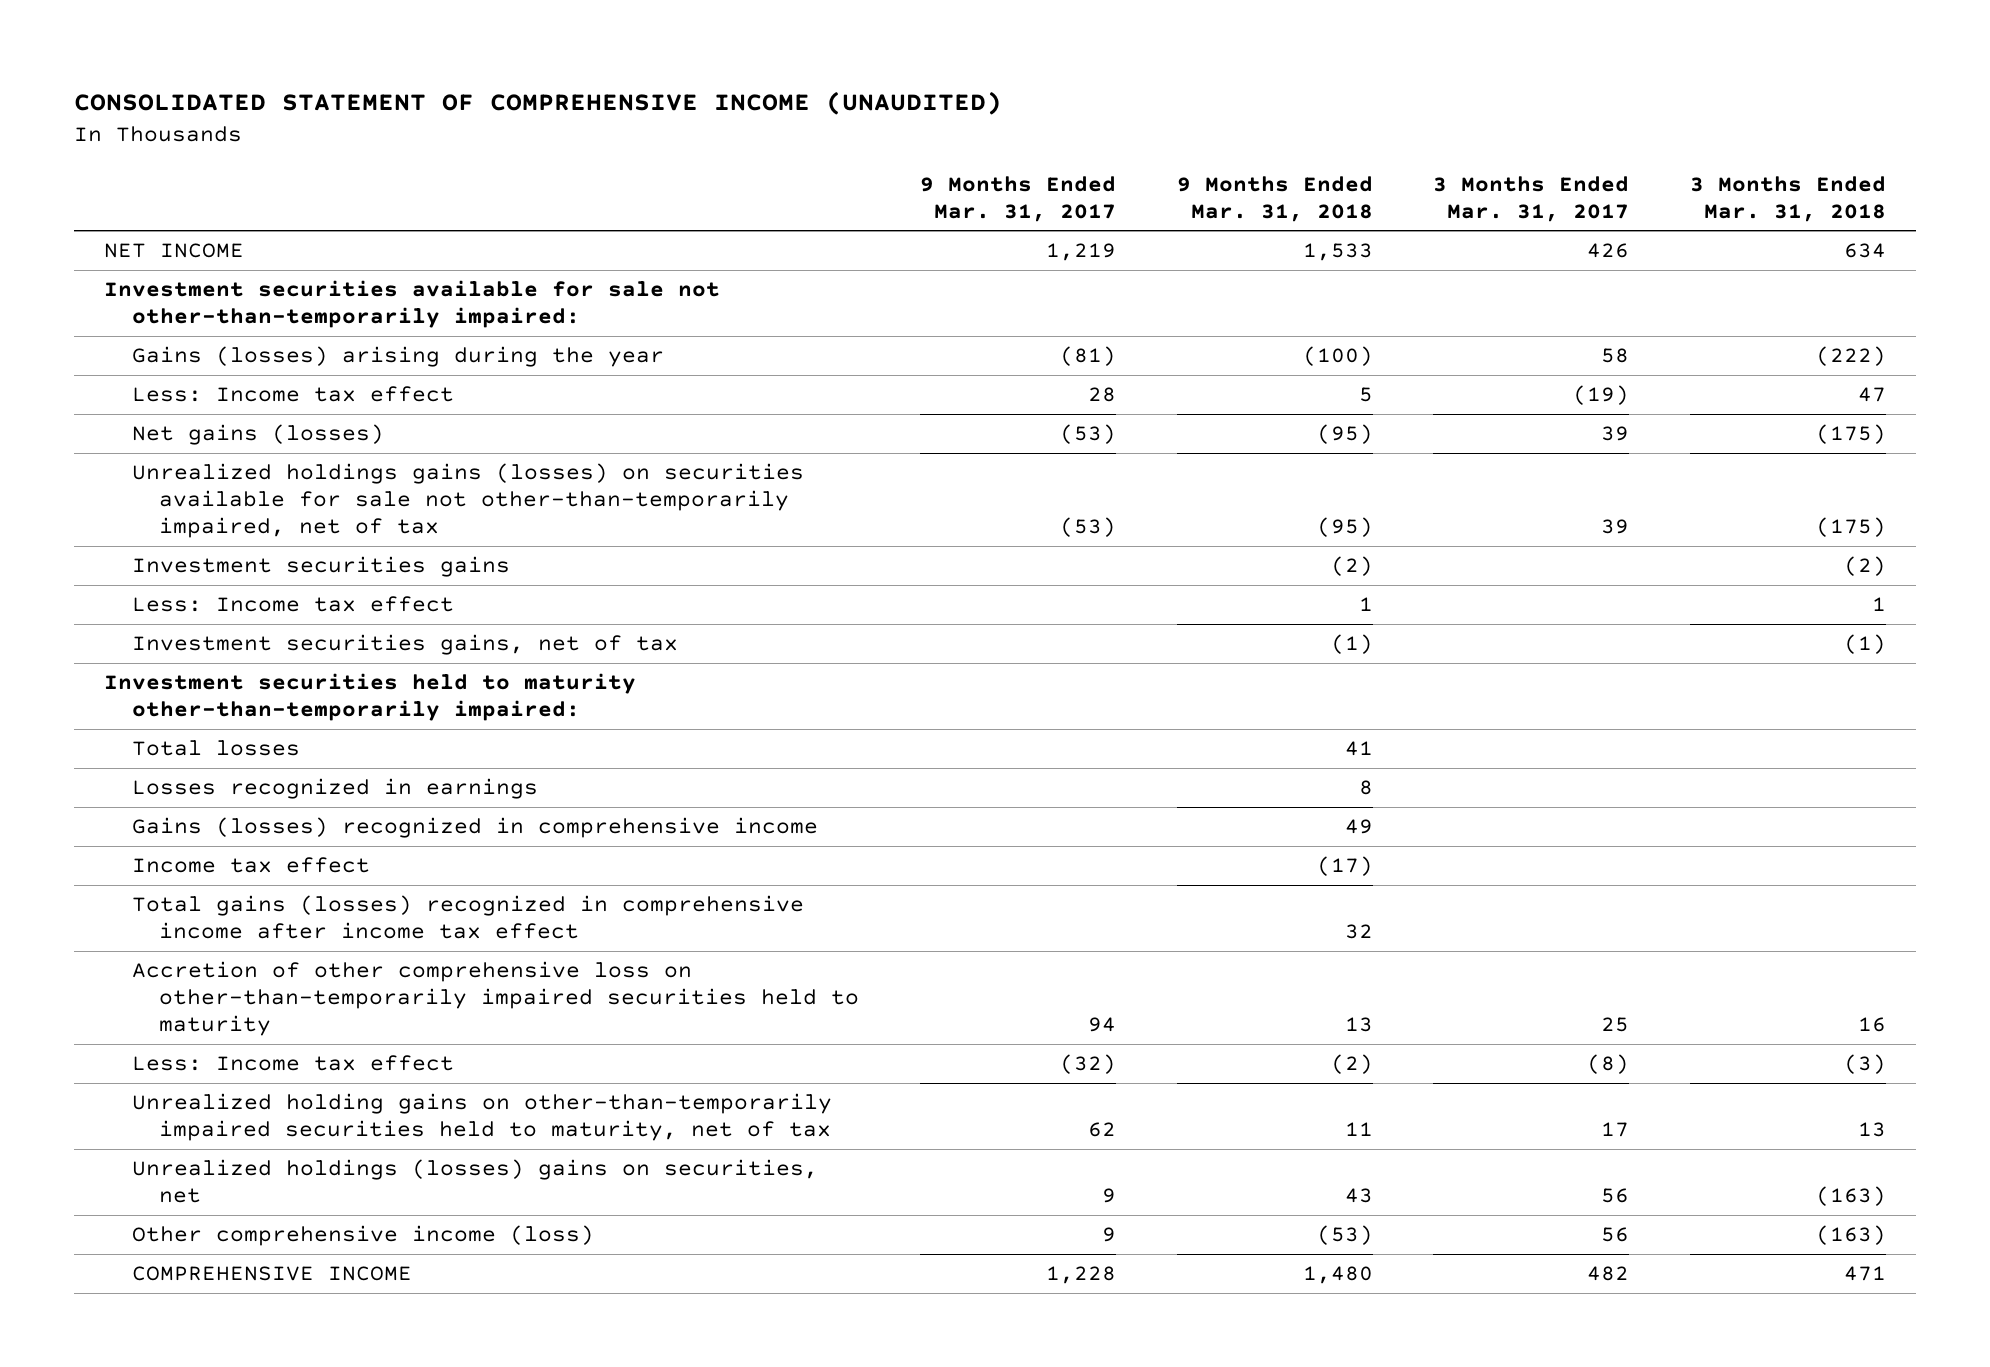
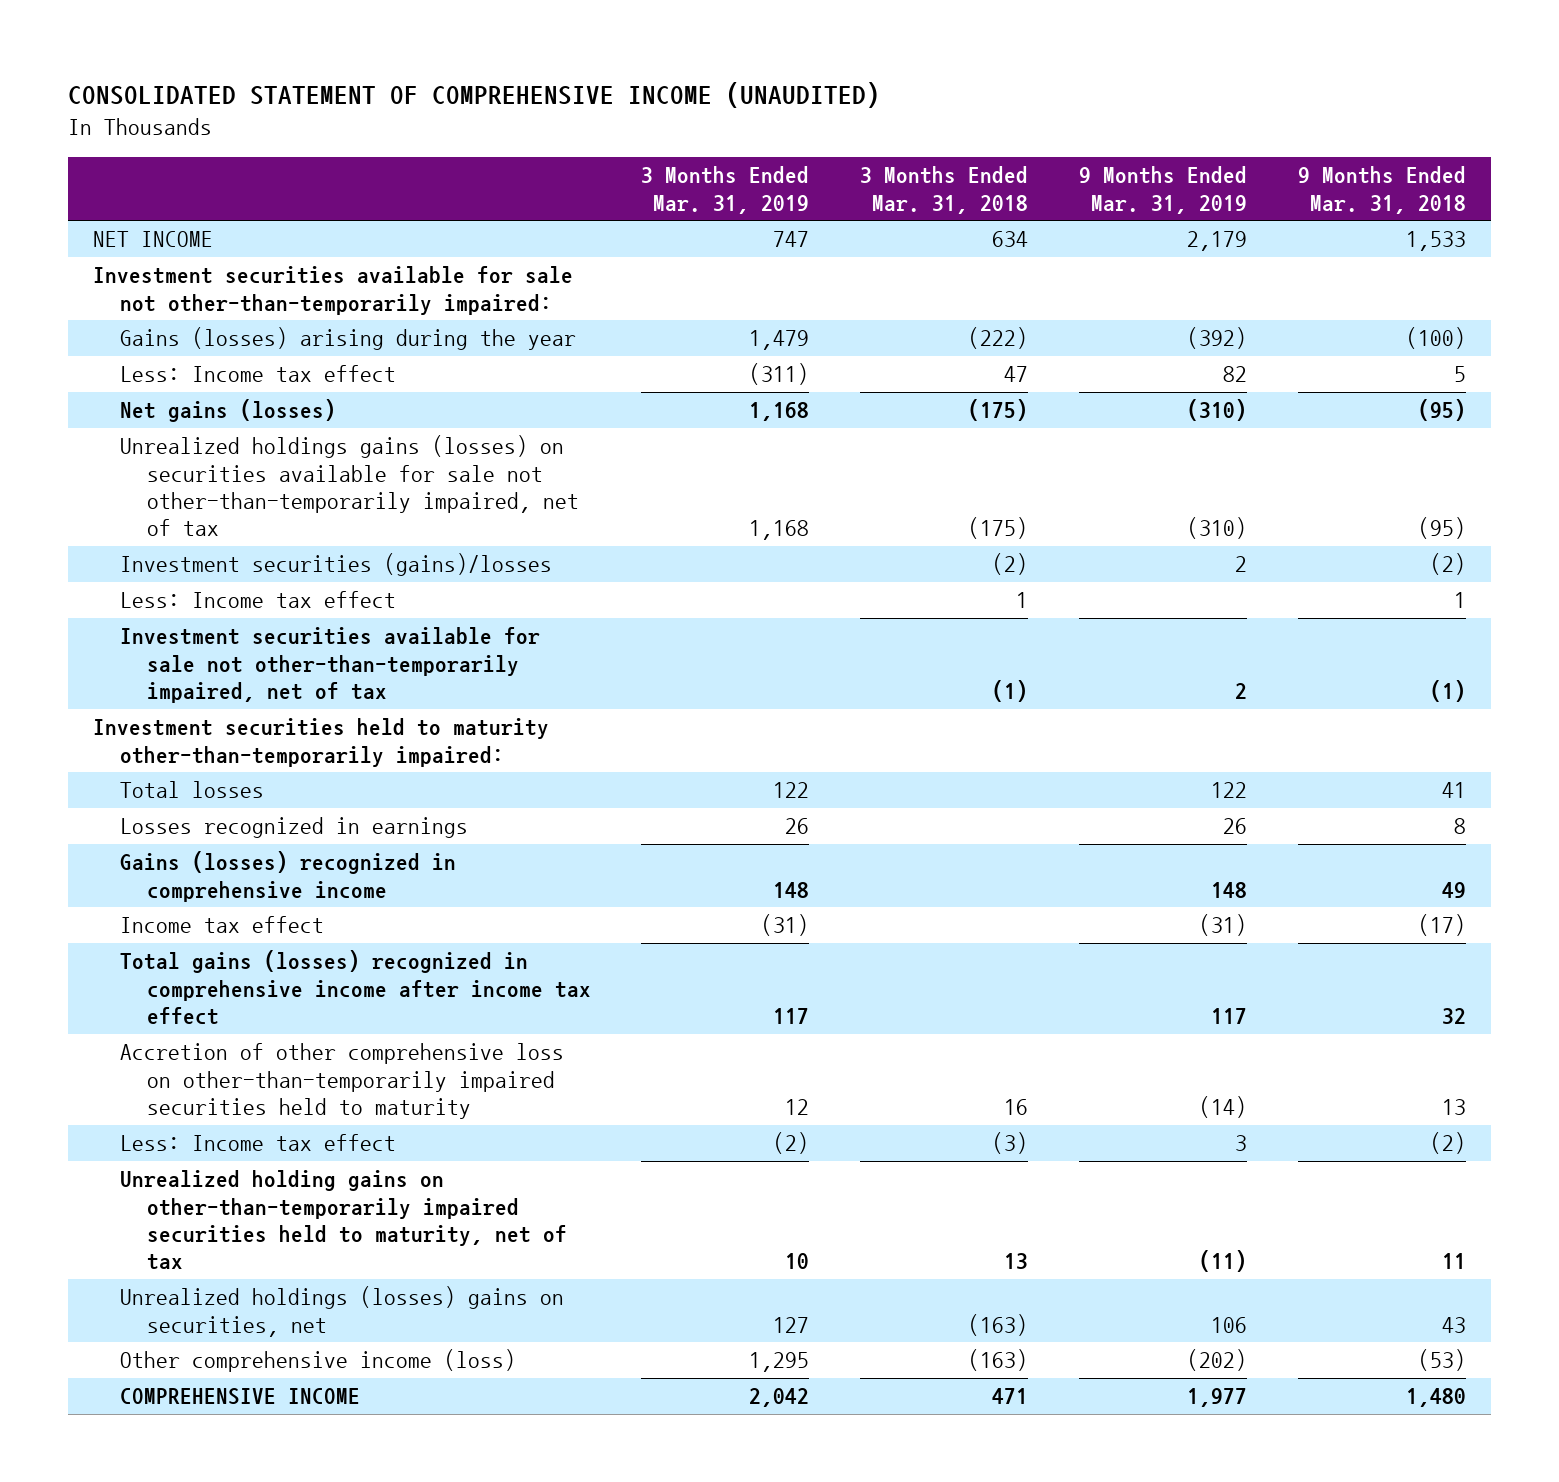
[919,176,1116,222] 9 Months Ended Mar. 31, 2017 -> none
[1433,176,1630,222] 3 Months Ended Mar. 31, 2017 -> none
none -> [641,166,810,214] 3 Months Ended Mar. 31, 2019
none -> [1079,166,1248,214] 9 Months Ended Mar. 31, 2019
[131,556,510,578] Investment securities gains -> [119,553,552,577] Investment securities (gains)/losses
[131,634,678,656] Investment securities gains, net of tax -> none
none -> [119,627,540,703] Investment securities available for sale not other-than-temporarily impaired, net of tax

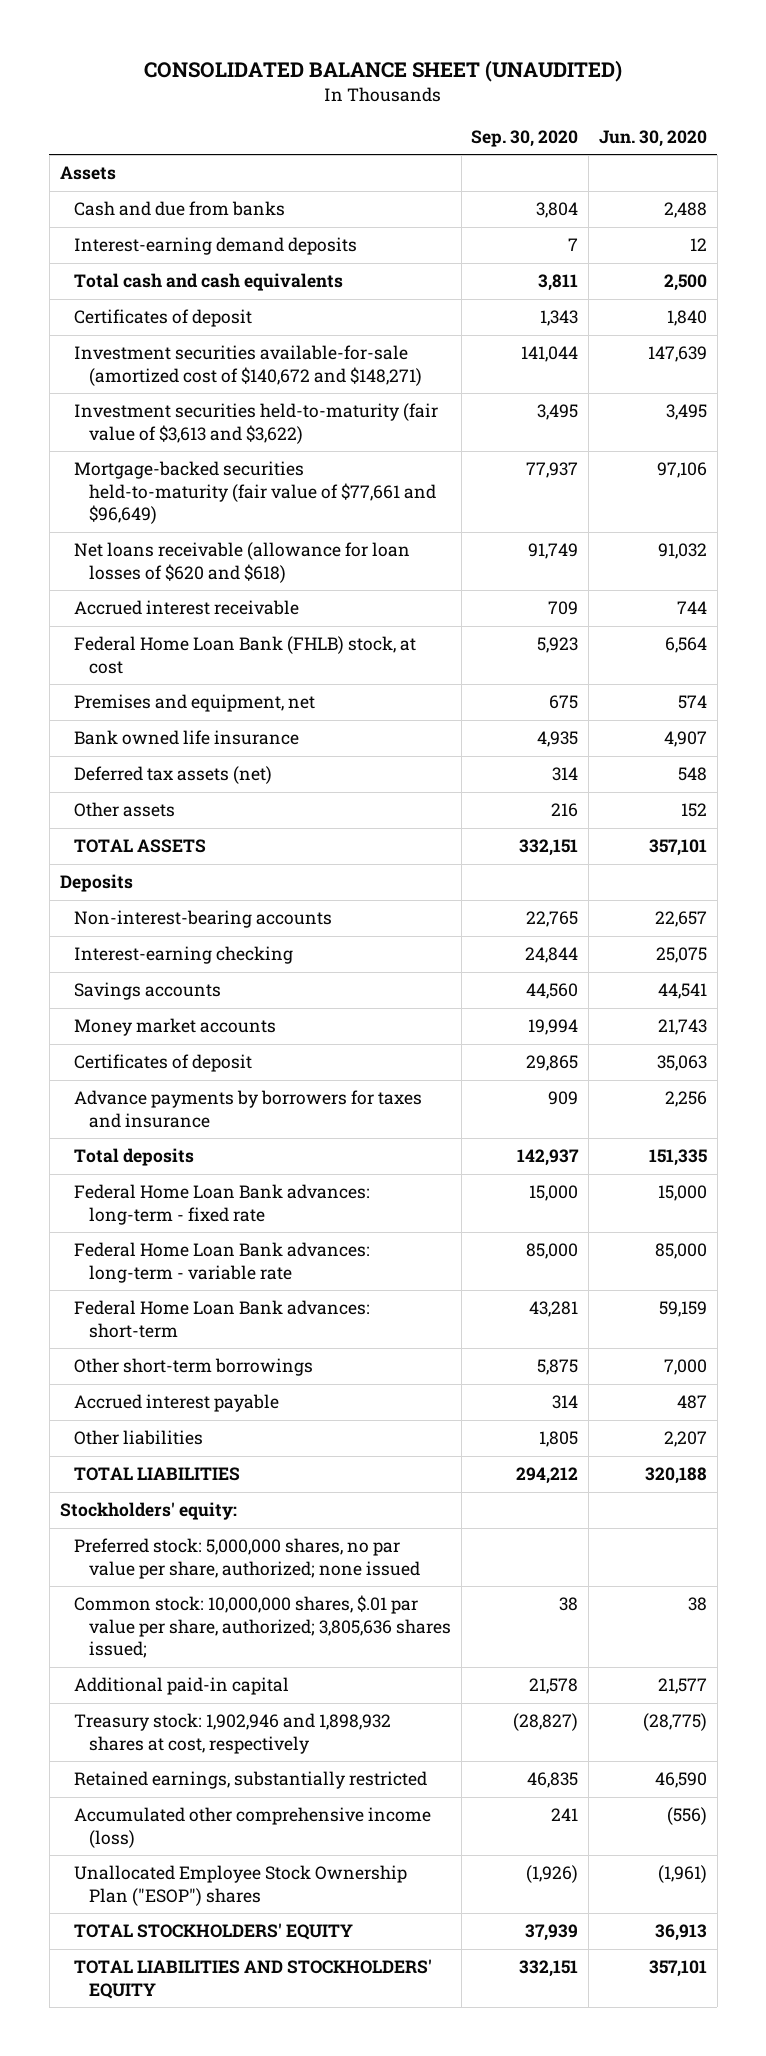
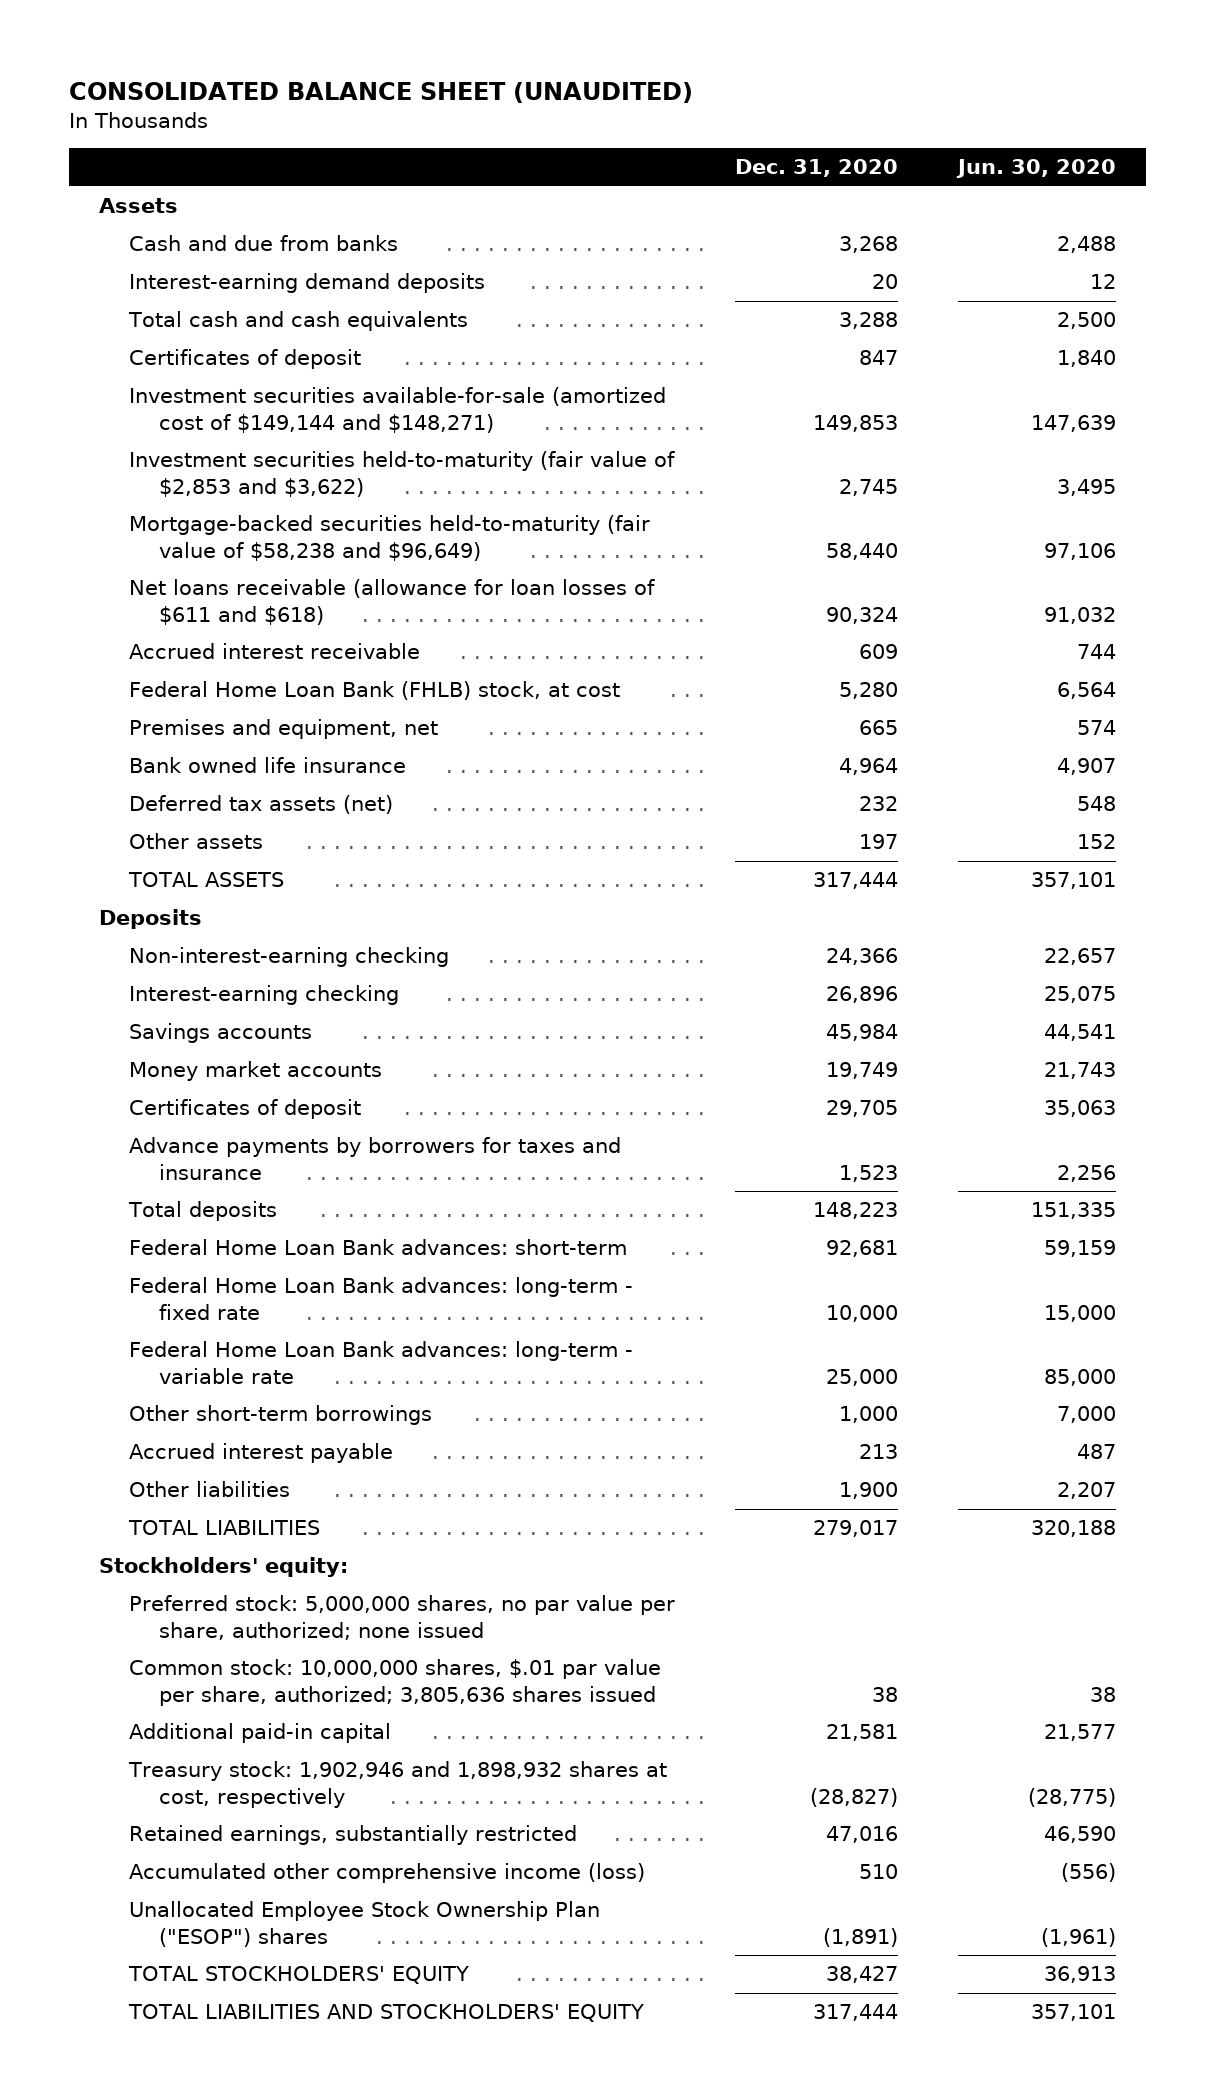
[471,129,579,147] Sep. 30, 2020 -> none
none -> [734,159,898,178] Dec. 31, 2020
[74,345,422,386] Investment securities available-for-sale (amortized cost of $140,672 and $148,271) -> [128,387,666,433] Investment securities available-for-sale (amortized cost of $149,144 and $148,271)
[74,403,439,444] Investment securities held-to-maturity (fair value of $3,613 and $3,622) -> [128,451,675,497] Investment securities held-to-maturity (fair value of $2,853 and $3,622)
[74,461,436,525] Mortgage-backed securities held-to-maturity (fair value of $77,661 and $96,649) -> [128,515,650,561] Mortgage-backed securities held-to-maturity (fair value of $58,238 and $96,649)
[74,542,411,583] Net loans receivable (allowance for loan losses of $620 and $618) -> [128,579,655,625] Net loans receivable (allowance for loan losses of $611 and $618)
[74,910,333,929] Non-interest-bearing accounts -> [128,947,449,968] Non-interest-earning checking
[74,1300,371,1338] Federal Home Loan Bank advances: short-term -> [128,1239,627,1256] Federal Home Loan Bank advances: short-term
[74,1595,451,1659] Common stock: 10,000,000 shares, $.01 par value per share, authorized; 3,805,636 shares issued; -> [128,1659,661,1706] Common stock: 10,000,000 shares, $.01 par value per share, authorized; 3,805,636 shares issued

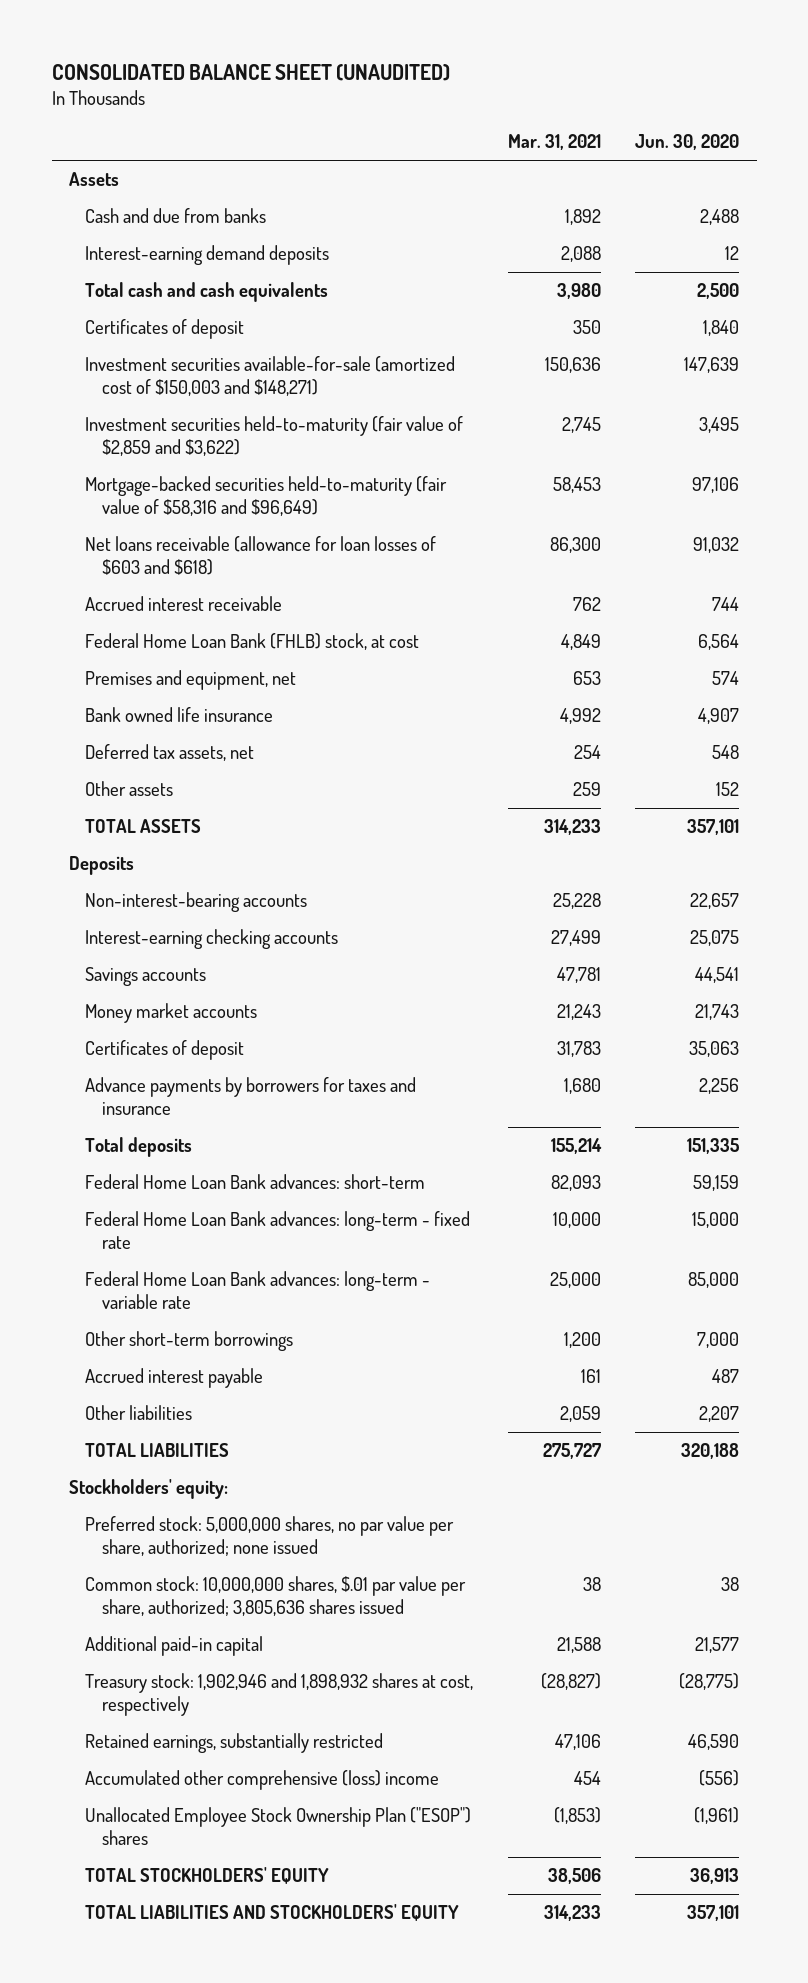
[734,159,898,178] Dec. 31, 2020 -> none
none -> [507,134,601,151] Mar. 31, 2021
[128,387,666,433] Investment securities available-for-sale (amortized cost of $149,144 and $148,271) -> [85,356,456,397] Investment securities available-for-sale (amortized cost of $150,003 and $148,271)
[128,451,675,497] Investment securities held-to-maturity (fair value of $2,853 and $3,622) -> [85,416,464,457] Investment securities held-to-maturity (fair value of $2,859 and $3,622)
[128,515,650,561] Mortgage-backed securities held-to-maturity (fair value of $58,238 and $96,649) -> [85,476,448,517] Mortgage-backed securities held-to-maturity (fair value of $58,316 and $96,649)
[128,579,655,625] Net loans receivable (allowance for loan losses of $611 and $618) -> [85,536,437,576] Net loans receivable (allowance for loan losses of $603 and $618)
[128,795,393,815] Deferred tax assets (net) -> [85,744,255,762] Deferred tax assets, net
[128,947,449,968] Non-interest-earning checking -> [85,892,308,913] Non-interest-bearing accounts
[128,985,399,1006] Interest-earning checking -> [85,929,339,950] Interest-earning checking accounts
[128,1863,645,1884] Accumulated other comprehensive income (loss) -> [85,1770,440,1791] Accumulated other comprehensive (loss) income

